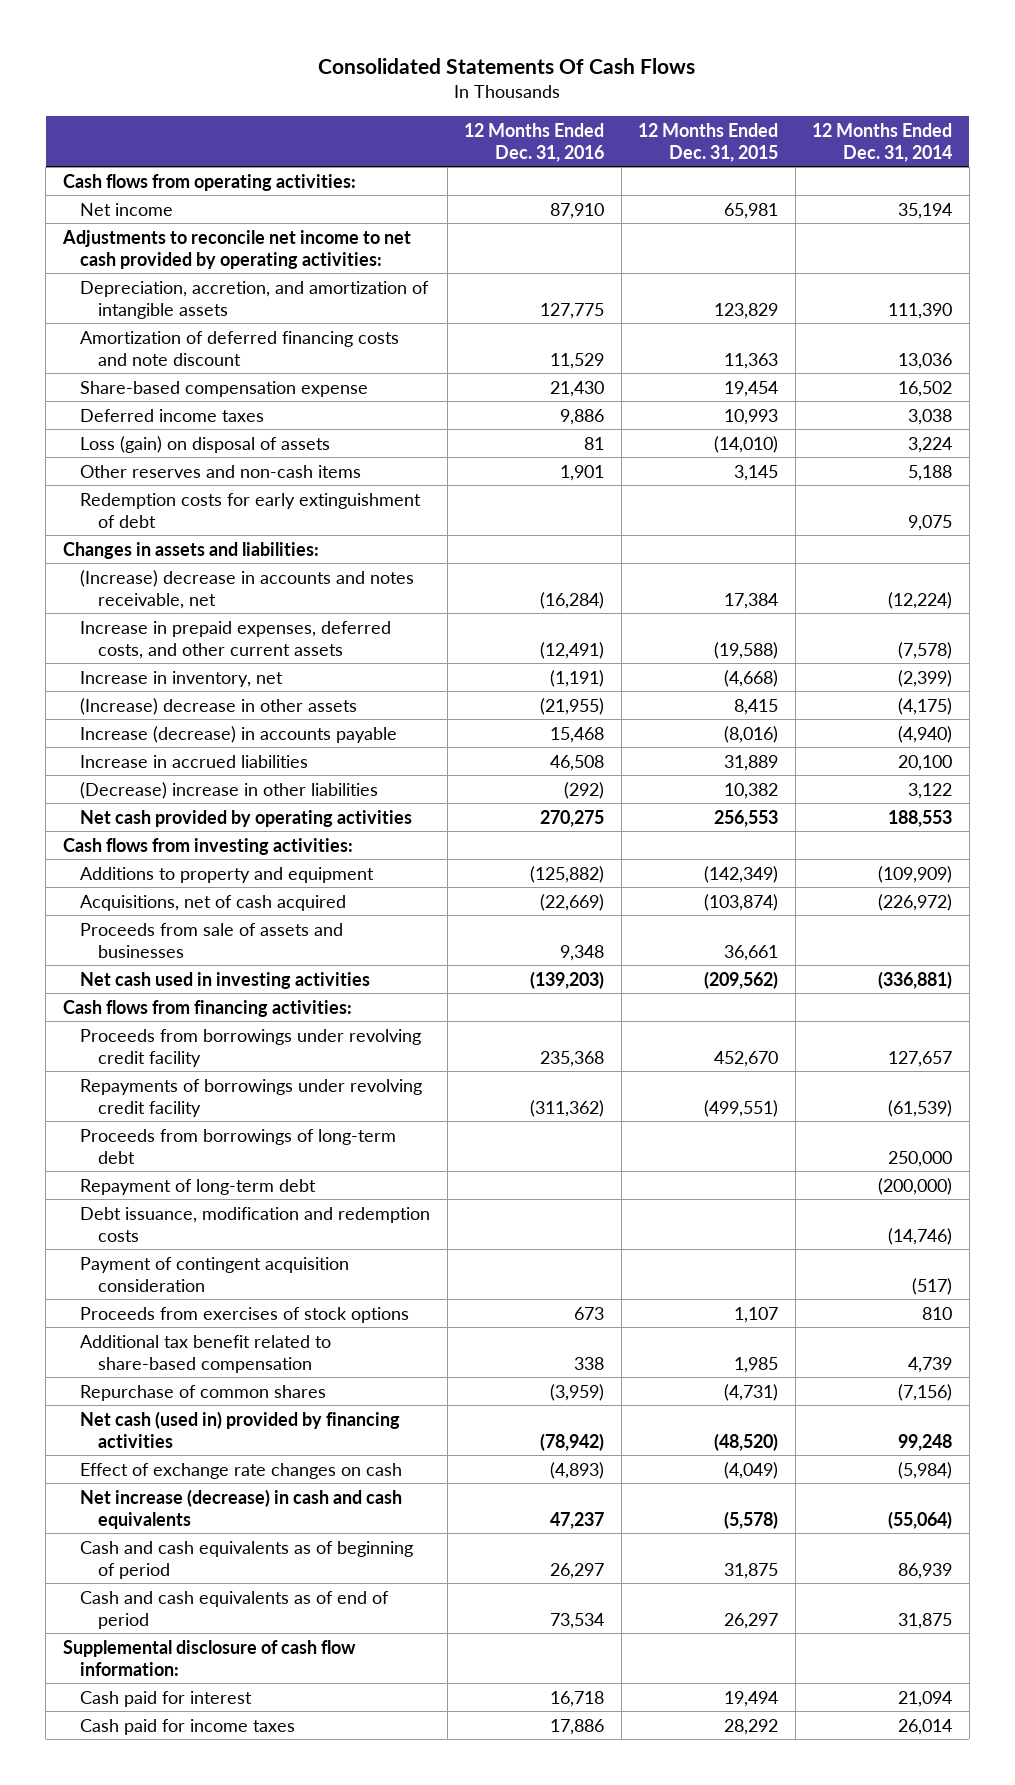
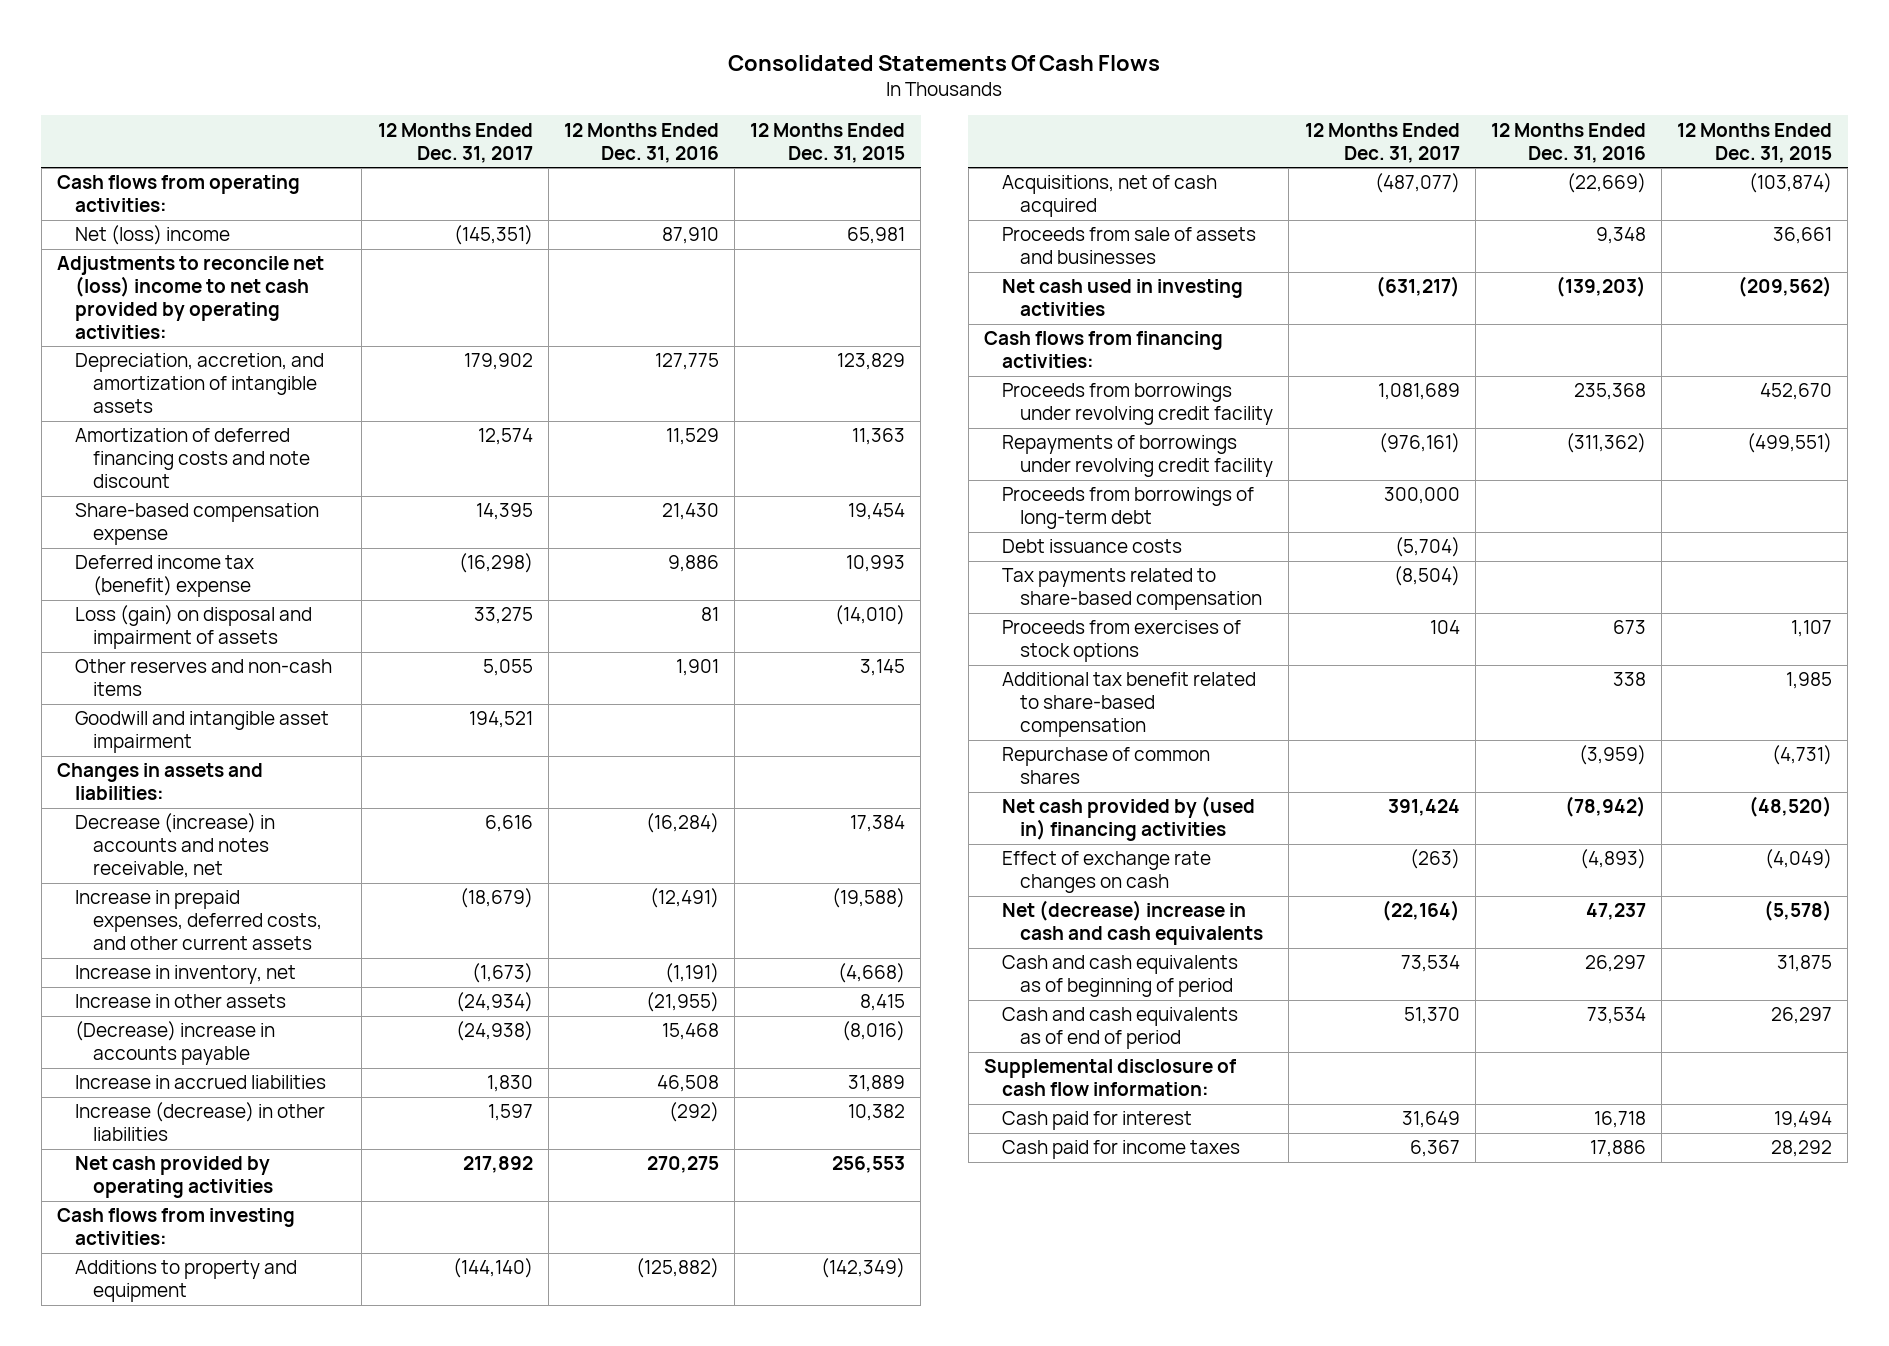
[812,122,953,162] 12 Months Ended Dec. 31, 2014 -> none
none -> [377,122,533,163] 12 Months Ended Dec. 31, 2017
[80,202,174,216] Net income -> [75,225,231,246] Net (loss) income
[61,229,411,269] Adjustments to reconcile net income to net cash provided by operating activities: -> [56,256,324,339] Adjustments to reconcile net (loss) income to net cash provided by operating activities:
[80,408,265,422] Deferred income taxes -> [75,555,255,598] Deferred income tax (benefit) expense
[80,435,331,453] Loss (gain) on disposal of assets -> [75,605,313,650] Loss (gain) on disposal and impairment of assets
[80,492,422,528] Redemption costs for early extinguishment of debt -> none
none -> [75,711,330,754] Goodwill and intangible asset impairment
[80,569,415,609] (Increase) decrease in accounts and notes receivable, net -> [75,813,276,879] Decrease (increase) in accounts and notes receivable, net
[80,697,358,715] (Increase) decrease in other assets -> [75,994,287,1009] Increase in other assets
[80,725,398,743] Increase (decrease) in accounts payable -> [75,1021,276,1066] (Decrease) increase in accounts payable
[80,781,379,799] (Decrease) increase in other liabilities -> [75,1102,326,1142] Increase (decrease) in other liabilities
[80,1178,317,1195] Repayment of long-term debt -> none
[80,1256,350,1292] Payment of contingent acquisition consideration -> none
[80,1206,431,1242] Debt issuance, modification and redemption costs -> [1002,539,1183,554] Debt issuance costs
none -> [1002,568,1263,611] Tax payments related to share-based compensation
[80,1410,401,1448] Net cash (used in) provided by financing activities -> [1002,796,1256,842] Net cash provided by (used in) financing activities
[80,1488,403,1529] Net increase (decrease) in cash and cash equivalents -> [1002,900,1264,946] Net (decrease) increase in cash and cash equivalents

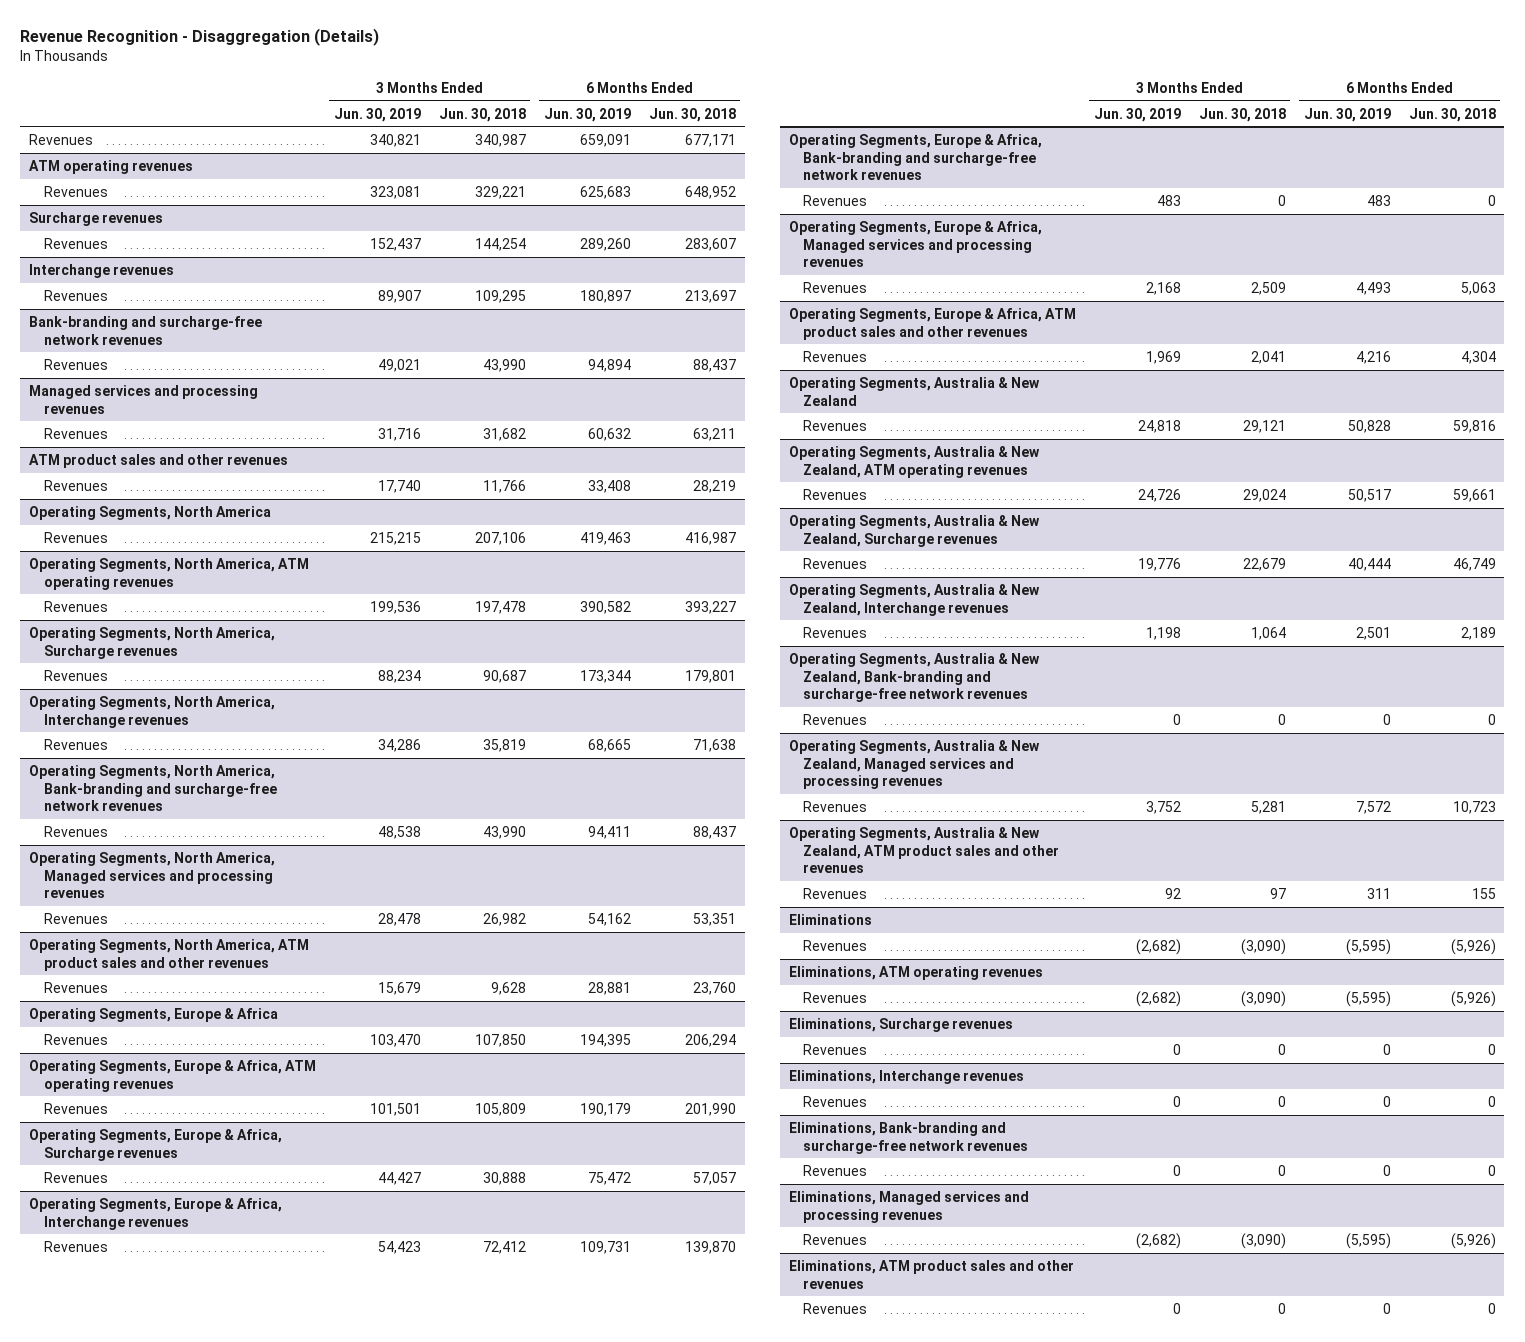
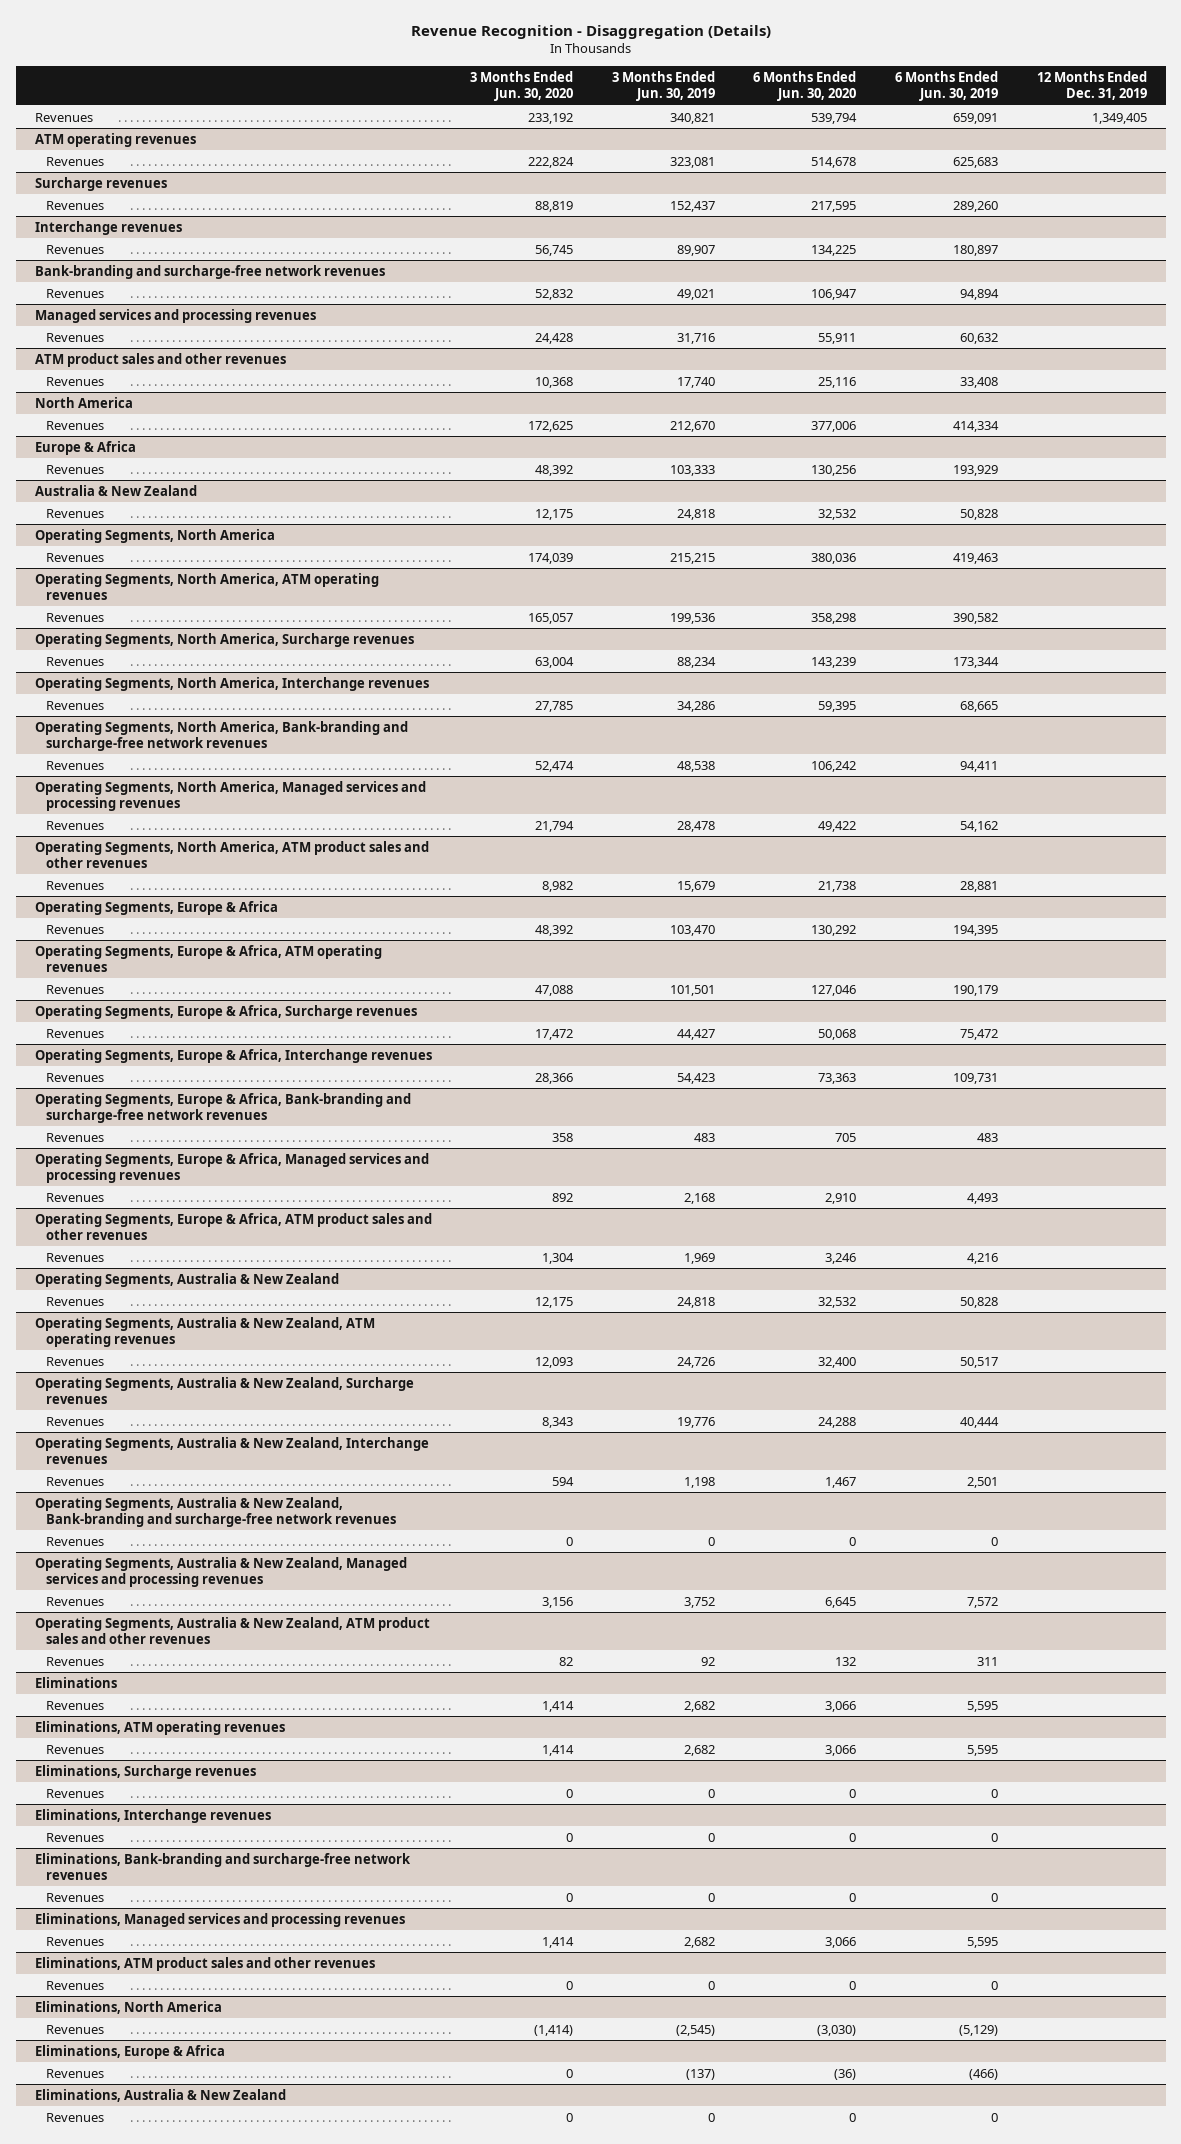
[438,107,526,122] Jun. 30, 2018 -> none
[648,107,736,122] Jun. 30, 2018 -> none
none -> [470,71,574,102] 3 Months Ended Jun. 30, 2020
none -> [753,71,857,102] 6 Months Ended Jun. 30, 2020
none -> [1036,71,1147,101] 12 Months Ended Dec. 31, 2019
none -> [34,396,133,408] North America
none -> [45,420,104,430] Revenues
none -> [34,440,136,455] Europe & Africa
none -> [45,464,104,474] Revenues
none -> [34,484,197,496] Australia & New Zealand
none -> [45,508,104,518] Revenues
[1135,938,1181,955] (2,682) -> [683,1700,715,1712] 2,682
[1345,938,1391,955] (5,595) -> [966,1700,998,1712] 5,595
[1135,990,1181,1007] (2,682) -> [683,1744,715,1756] 2,682
[1345,990,1391,1007] (5,595) -> [966,1744,998,1756] 5,595
[1135,1232,1181,1249] (2,682) -> [683,1936,715,1948] 2,682
[1345,1232,1391,1249] (5,595) -> [966,1936,998,1948] 5,595
none -> [34,2000,222,2014] Eliminations, North America
none -> [45,2024,104,2034] Revenues
none -> [34,2044,225,2059] Eliminations, Europe & Africa
none -> [45,2068,104,2078] Revenues
none -> [34,2088,286,2102] Eliminations, Australia & New Zealand
none -> [45,2112,104,2122] Revenues

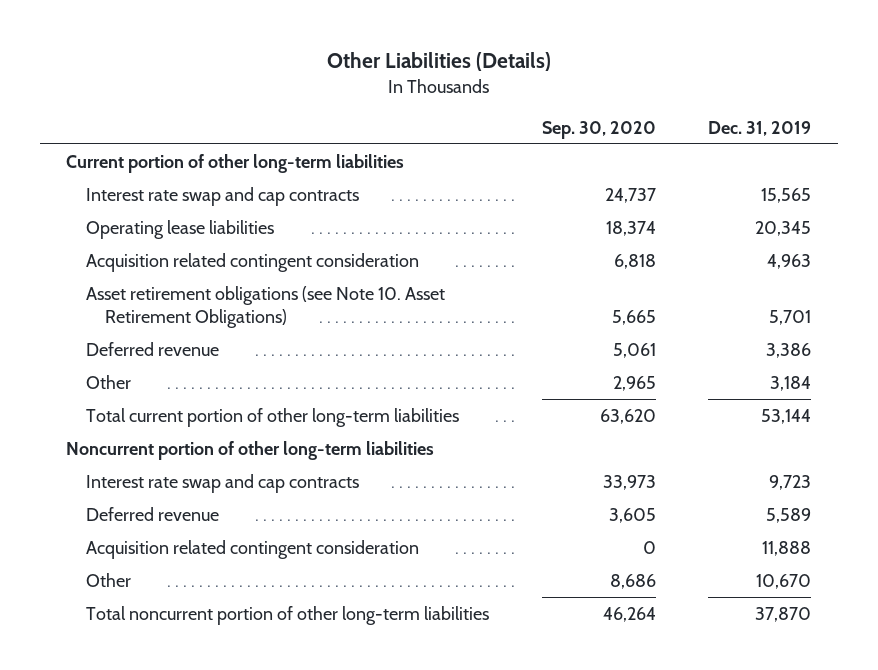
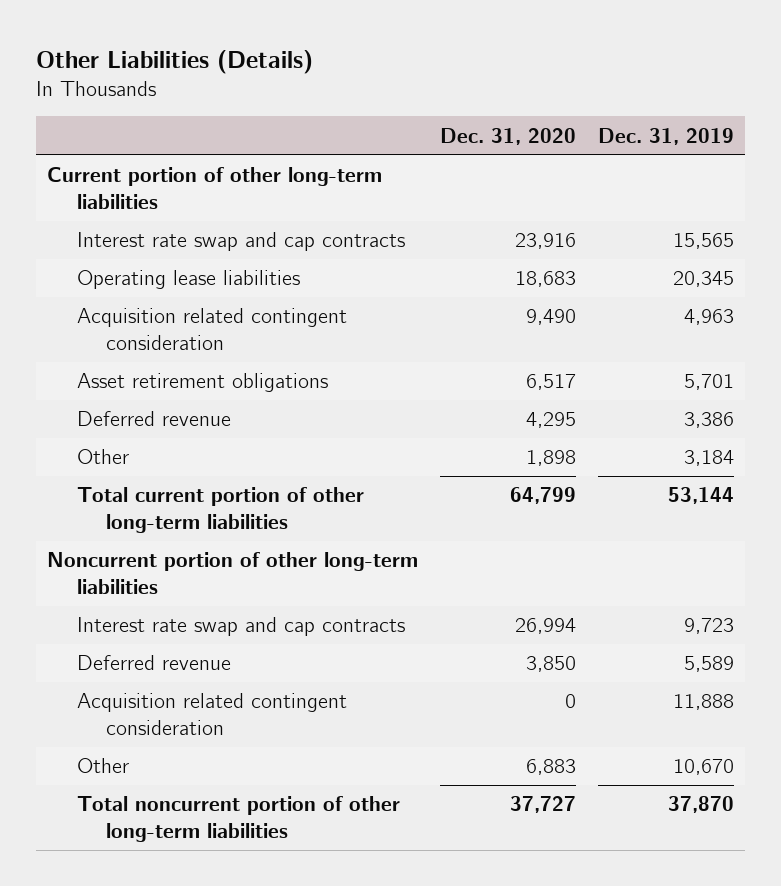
[541,120,656,139] Sep. 30, 2020 -> none
none -> [440,127,577,145] Dec. 31, 2020
[85,285,445,328] Asset retirement obligations (see Note 10. Asset Retirement Obligations) -> [76,373,328,393] Asset retirement obligations

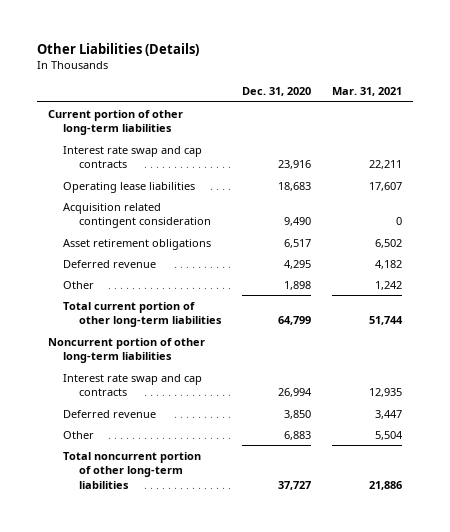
[598,127,735,145] Dec. 31, 2019 -> none
none -> [332,87,403,97] Mar. 31, 2021
[76,693,347,735] Acquisition related contingent consideration -> none

